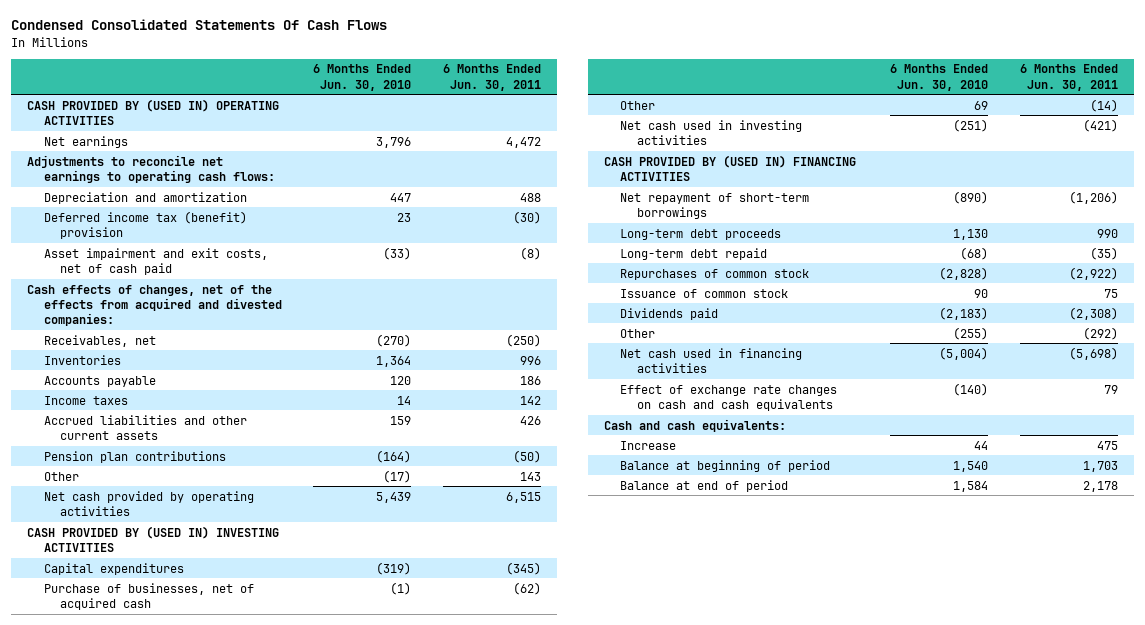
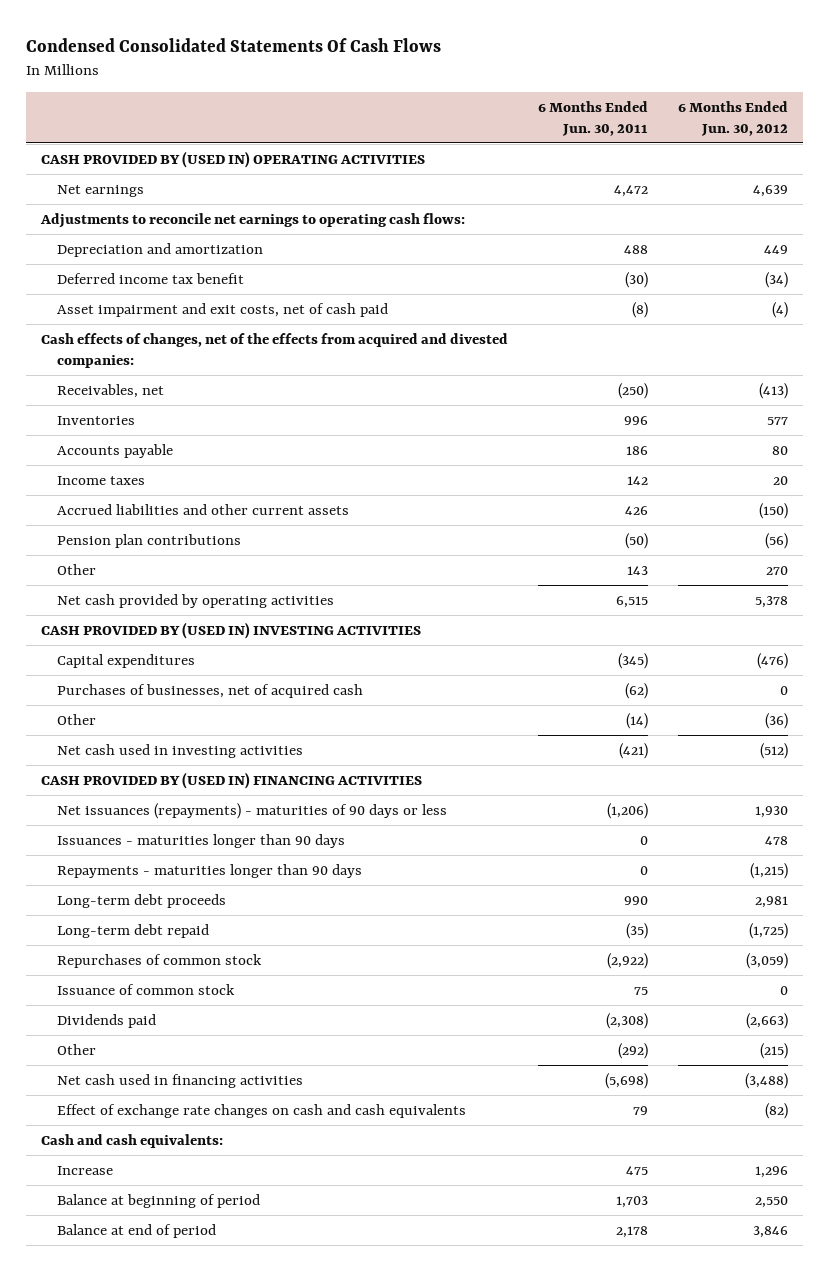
[313,64,412,91] 6 Months Ended Jun. 30, 2010 -> none
none -> [677,100,788,136] 6 Months Ended Jun. 30, 2012
[43,210,247,239] Deferred income tax (benefit) provision -> [56,272,244,284] Deferred income tax benefit
[43,582,254,610] Purchase of businesses, net of acquired cash -> [56,683,363,698] Purchases of businesses, net of acquired cash
[620,192,810,219] Net repayment of short-term borrowings -> [56,802,447,819] Net issuances (repayments) - maturities of 90 days or less
none -> [56,833,345,848] Issuances - maturities longer than 90 days
none -> [56,863,362,878] Repayments - maturities longer than 90 days

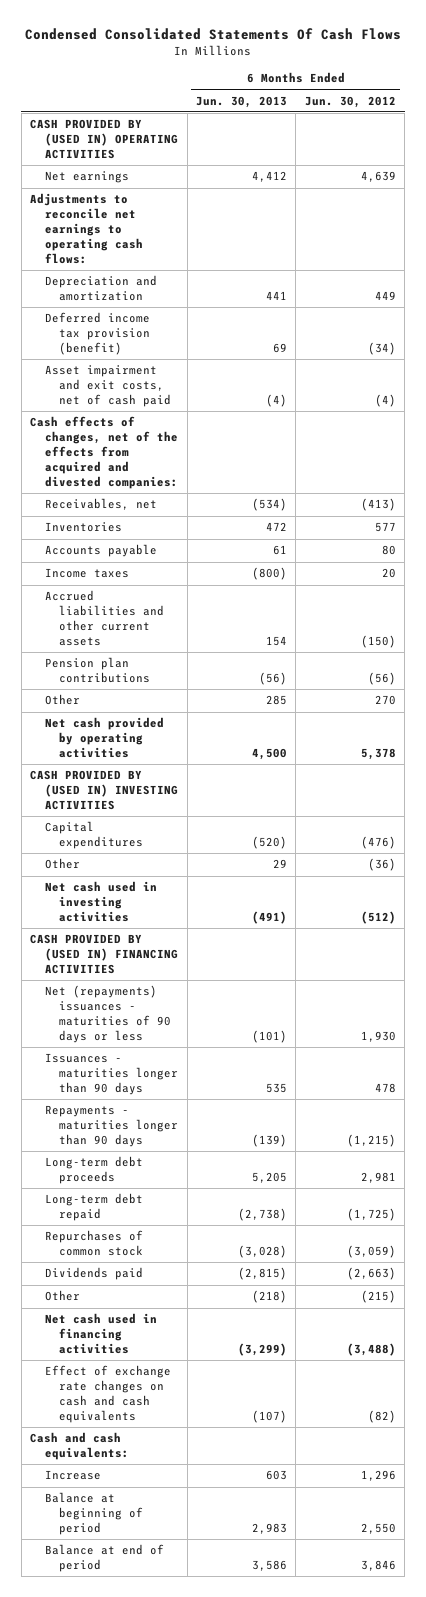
[537,100,648,136] 6 Months Ended Jun. 30, 2011 -> none
none -> [195,95,287,108] Jun. 30, 2013
[56,272,244,284] Deferred income tax benefit -> [44,312,151,356] Deferred income tax provision (benefit)
[56,683,363,698] Purchases of businesses, net of acquired cash -> none
[56,802,447,819] Net issuances (repayments) - maturities of 90 days or less -> [44,985,172,1043] Net (repayments) issuances - maturities of 90 days or less
[56,983,235,995] Issuance of common stock -> none

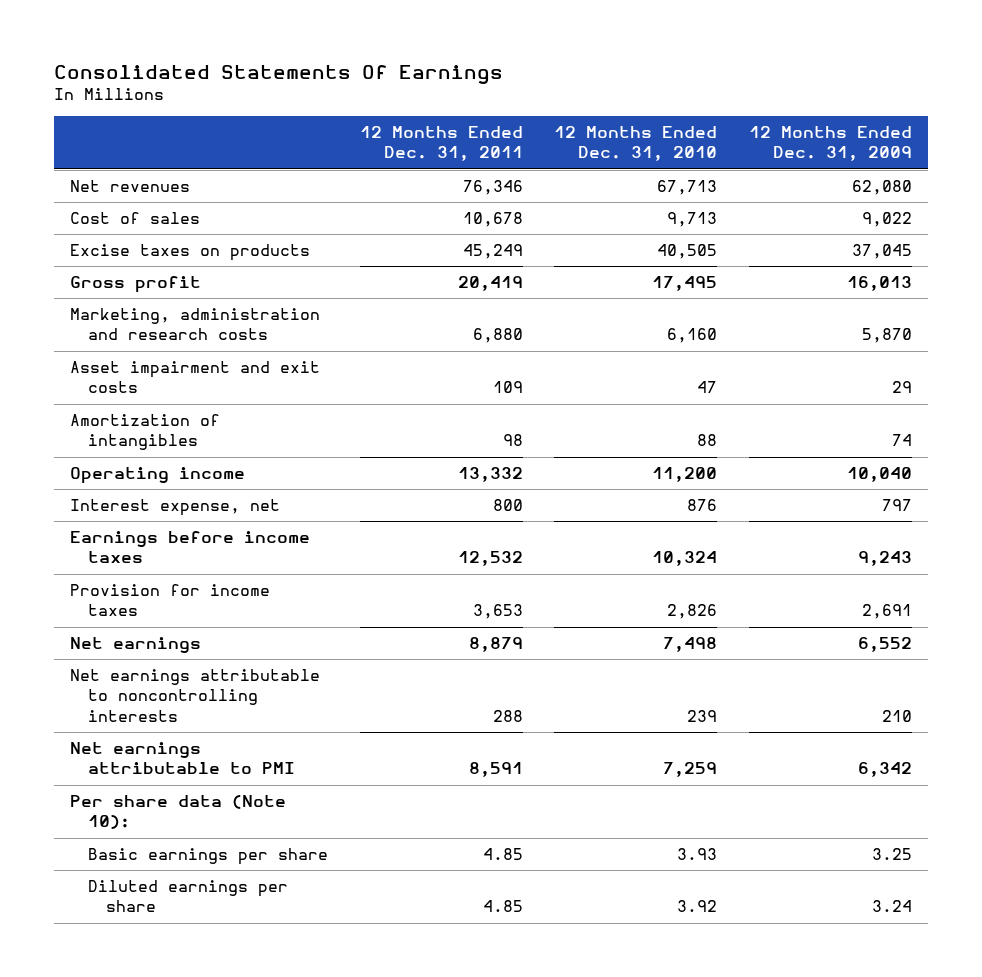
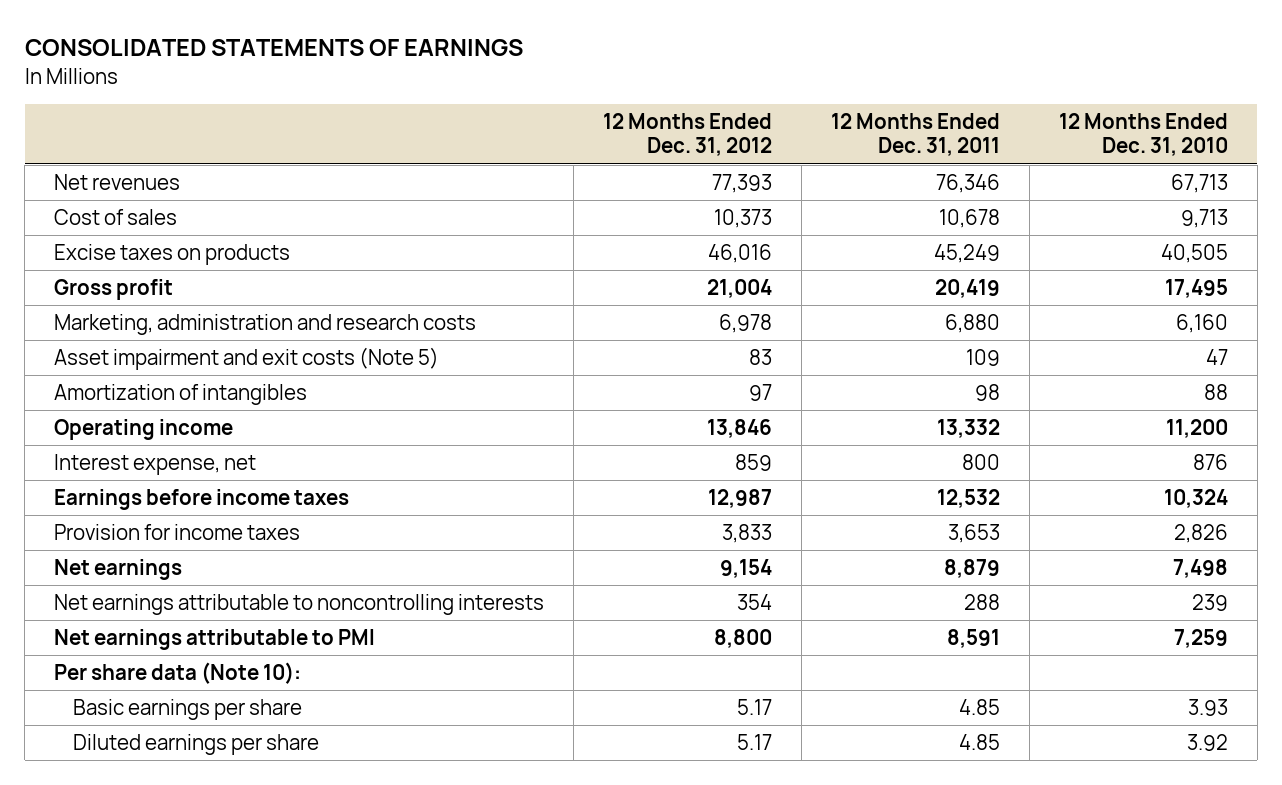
[53,64,503,84] Consolidated Statements Of Earnings -> [24,39,523,57] CONSOLIDATED STATEMENTS OF EARNINGS
[749,126,913,162] 12 Months Ended Dec. 31, 2009 -> none
none -> [603,113,773,157] 12 Months Ended Dec. 31, 2012
[69,361,320,394] Asset impairment and exit costs -> [54,347,440,371] Asset impairment and exit costs (Note 5)

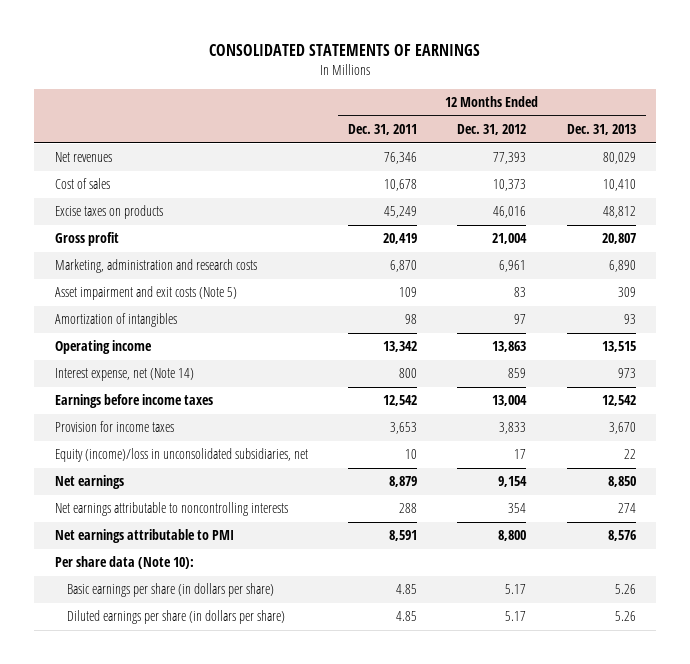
[1058,113,1228,157] 12 Months Ended Dec. 31, 2010 -> none
none -> [566,124,636,136] Dec. 31, 2013
[719,314,773,334] 6,978 -> [499,260,527,273] 6,961
[945,314,1001,334] 6,880 -> [389,260,417,273] 6,870
[707,419,773,439] 13,846 -> [492,341,527,353] 13,863
[937,419,1001,439] 13,332 -> [382,341,417,353] 13,342
[54,454,257,476] Interest expense, net -> [54,368,194,382] Interest expense, net (Note 14)
[708,489,773,509] 12,987 -> [492,395,528,407] 13,004
[937,489,1001,509] 12,532 -> [382,395,417,407] 12,542
none -> [54,448,308,463] Equity (income)/loss in unconsolidated subsidiaries, net
[72,699,302,721] Basic earnings per share -> [67,583,275,598] Basic earnings per share (in dollars per share)
[72,734,319,756] Diluted earnings per share -> [67,610,286,625] Diluted earnings per share (in dollars per share)

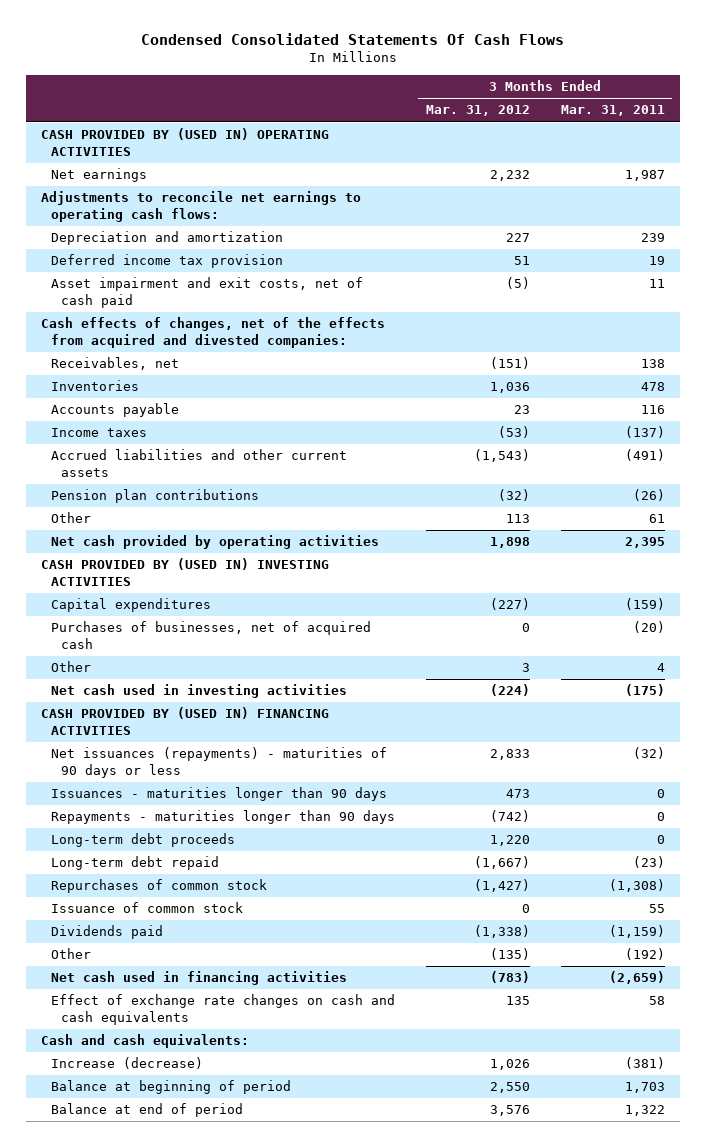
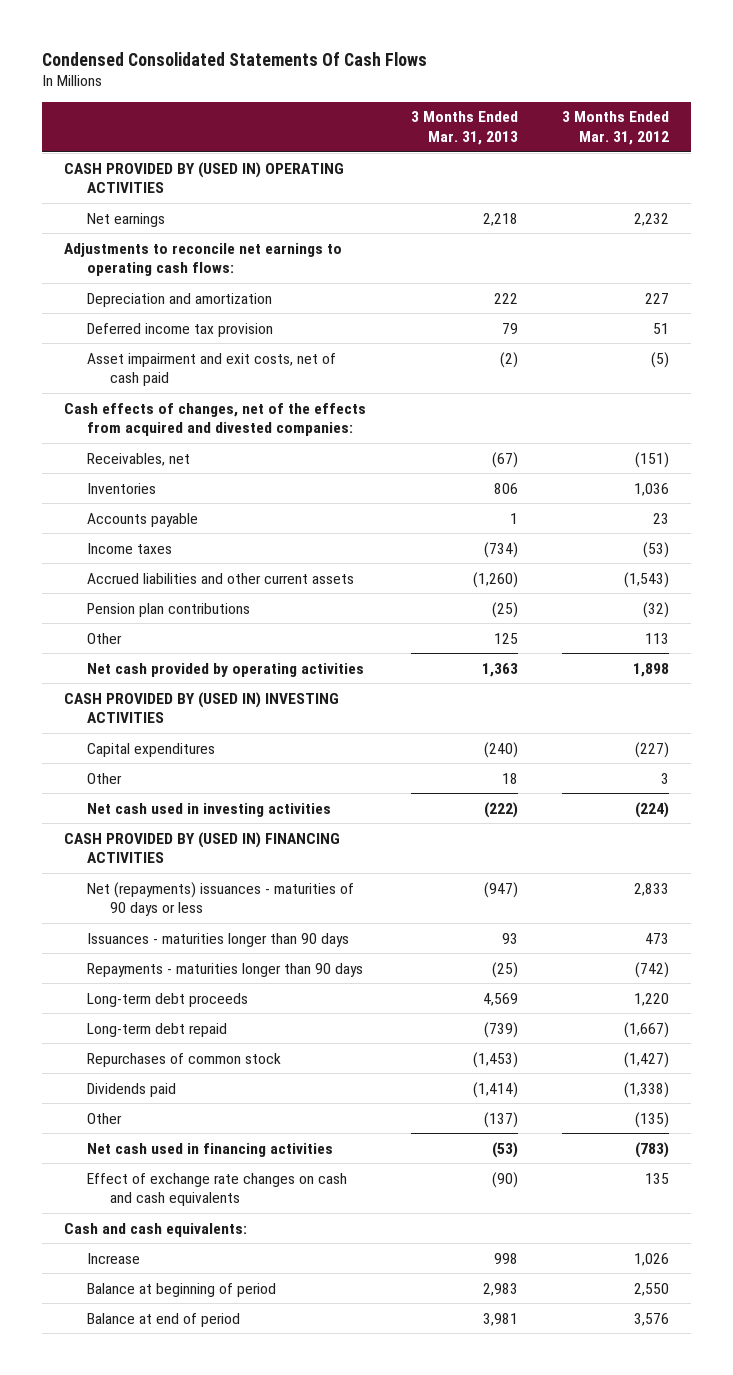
[560,105,665,117] Mar. 31, 2011 -> none
none -> [410,111,518,146] 3 Months Ended Mar. 31, 2013
[50,621,371,649] Purchases of businesses, net of acquired cash -> none
[50,747,387,778] Net issuances (repayments) - maturities of 90 days or less -> [87,881,355,917] Net (repayments) issuances - maturities of 90 days or less
[50,902,243,914] Issuance of common stock -> none
[50,1057,203,1070] Increase (decrease) -> [87,1252,141,1264] Increase

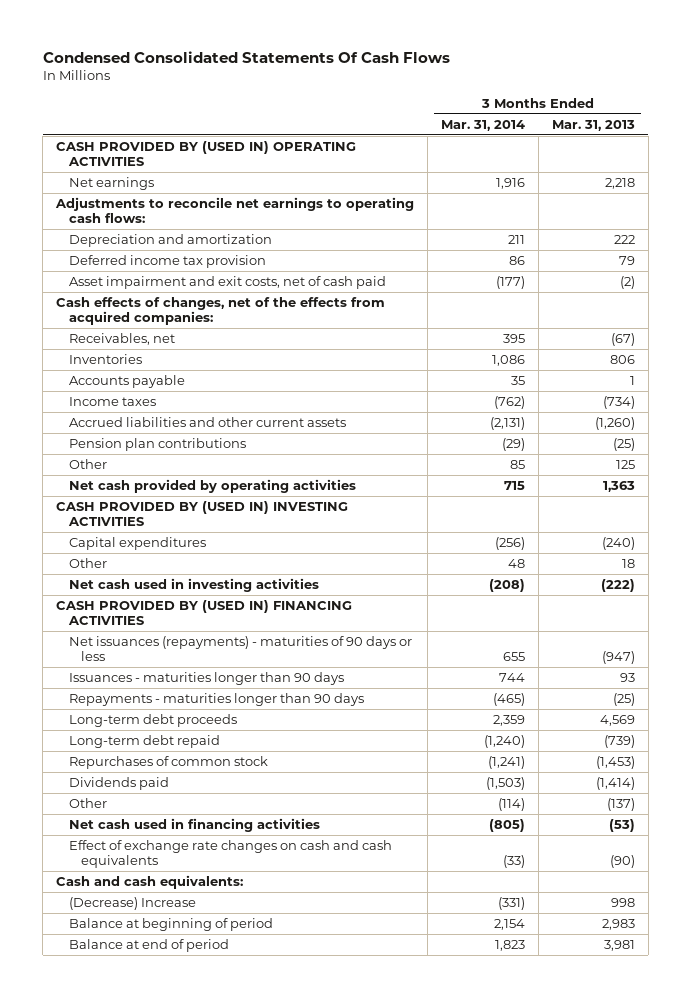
[561,111,669,146] 3 Months Ended Mar. 31, 2012 -> none
none -> [441,119,526,131] Mar. 31, 2014
[64,402,367,437] Cash effects of changes, net of the effects from acquired and divested companies: -> [56,296,386,325] Cash effects of changes, net of the effects from acquired companies:
[87,881,355,917] Net (repayments) issuances - maturities of 90 days or less -> [68,635,412,661] Net issuances (repayments) - maturities of 90 days or less
[87,1252,141,1264] Increase -> [68,896,196,910] (Decrease) Increase

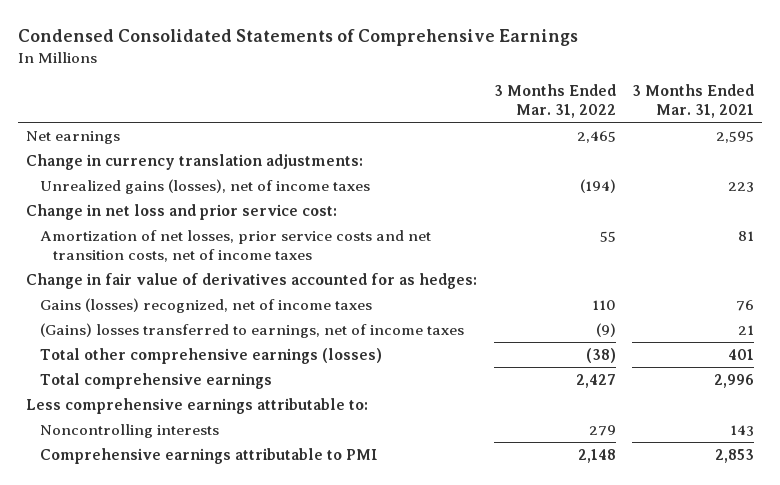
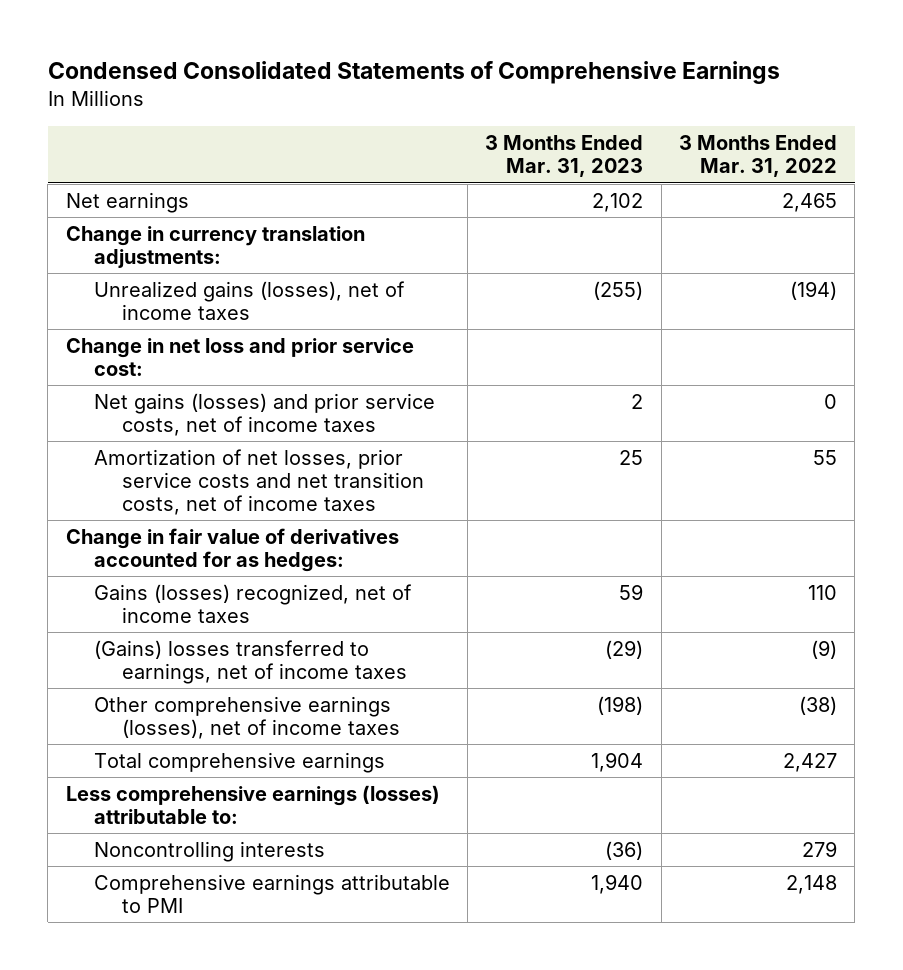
[631,83,754,119] 3 Months Ended Mar. 31, 2021 -> none
none -> [485,135,644,178] 3 Months Ended Mar. 31, 2023
none -> [93,392,435,437] Net gains (losses) and prior service costs, net of income taxes
[39,347,382,364] Total other comprehensive earnings (losses) -> [93,695,401,740] Other comprehensive earnings (losses), net of income taxes
[26,397,369,414] Less comprehensive earnings attributable to: -> [65,784,440,825] Less comprehensive earnings (losses) attributable to:

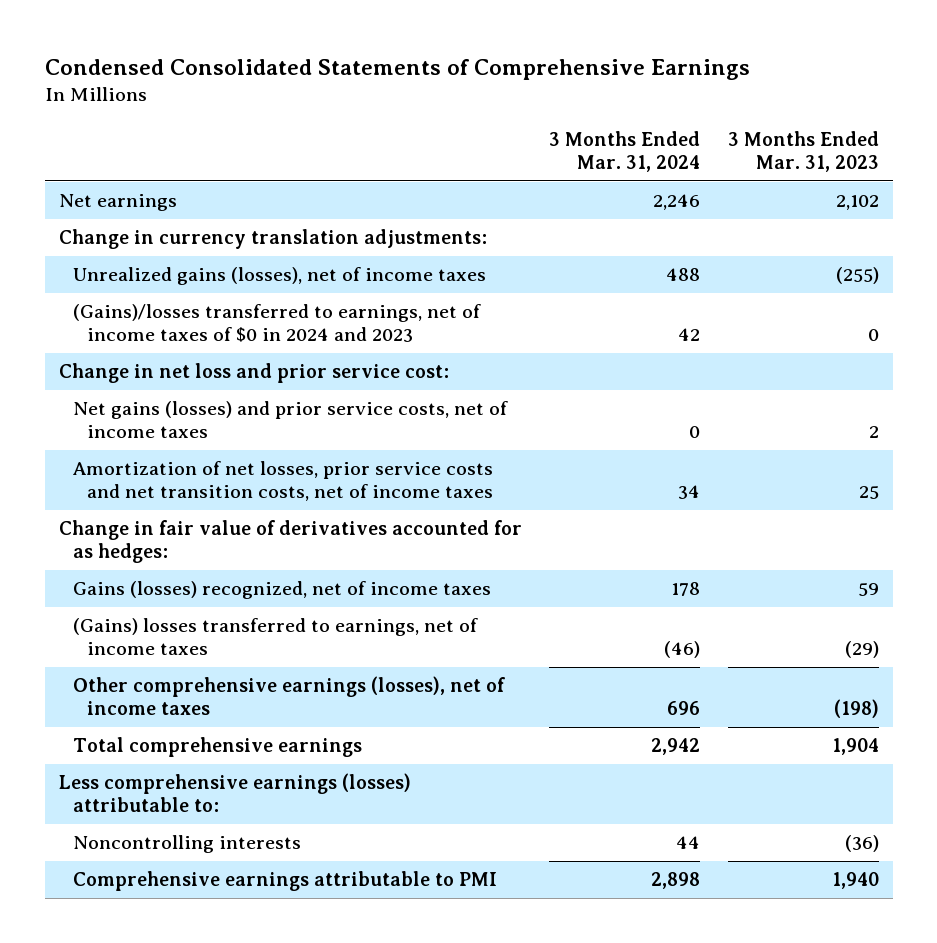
[678,135,837,178] 3 Months Ended Mar. 31, 2022 -> none
none -> [549,131,701,172] 3 Months Ended Mar. 31, 2024
none -> [73,304,482,343] (Gains)/losses transferred to earnings, net of income taxes of $0 in 2024 and 2023

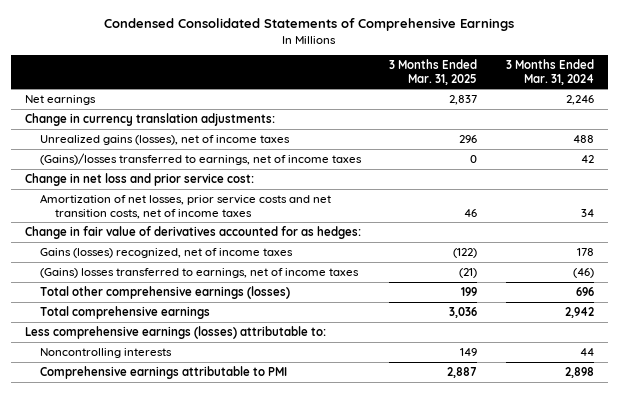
[727,131,879,172] 3 Months Ended Mar. 31, 2023 -> none
none -> [389,58,478,85] 3 Months Ended Mar. 31, 2025
[73,304,482,343] (Gains)/losses transferred to earnings, net of income taxes of $0 in 2024 and 2023 -> [39,152,362,165] (Gains)/losses transferred to earnings, net of income taxes
[73,401,509,439] Net gains (losses) and prior service costs, net of income taxes -> none
[73,676,506,716] Other comprehensive earnings (losses), net of income taxes -> [39,285,290,299] Total other comprehensive earnings (losses)

